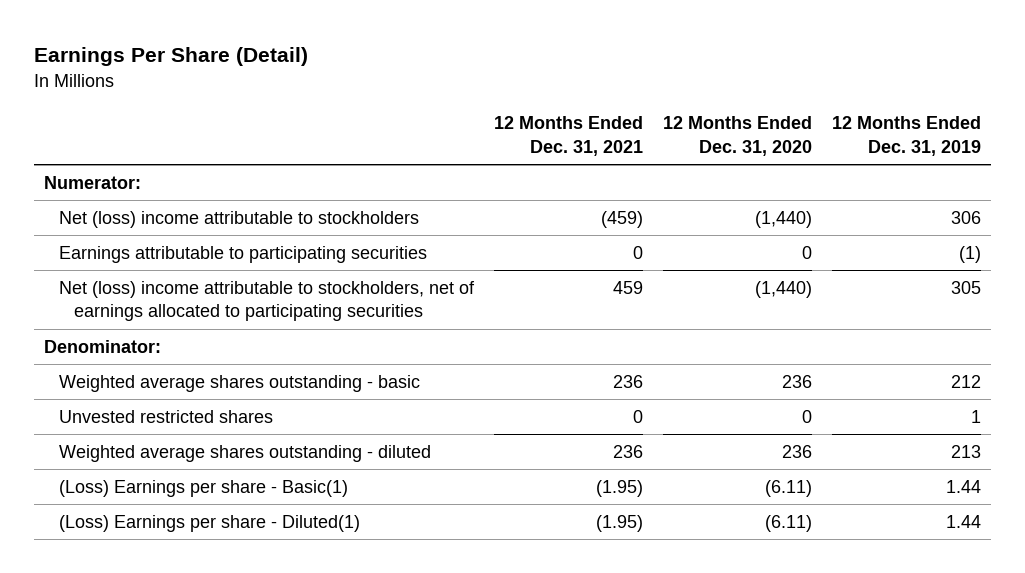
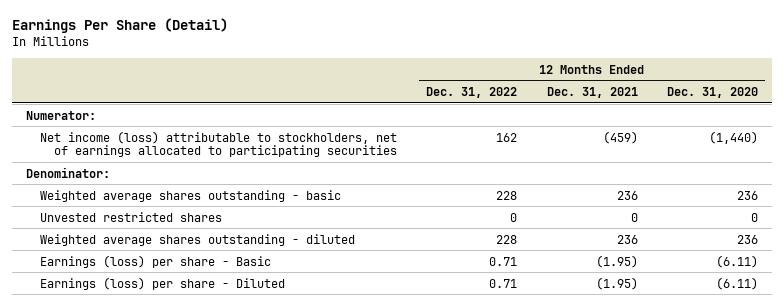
[831,116,981,156] 12 Months Ended Dec. 31, 2019 -> none
none -> [426,87,518,99] Dec. 31, 2022
[59,210,420,228] Net (loss) income attributable to stockholders -> none
[59,245,428,263] Earnings attributable to participating securities -> none
[59,280,476,322] Net (loss) income attributable to stockholders, net of earnings allocated to participating securities -> [40,130,398,158] Net income (loss) attributable to stockholders, net of earnings allocated to participating securities
[613,280,644,294] 459 -> [602,130,638,144] (459)
[59,479,349,497] (Loss) Earnings per share - Basic(1) -> [40,254,272,268] Earnings (loss) per share - Basic
[59,514,361,532] (Loss) Earnings per share - Diluted(1) -> [40,276,286,290] Earnings (loss) per share - Diluted

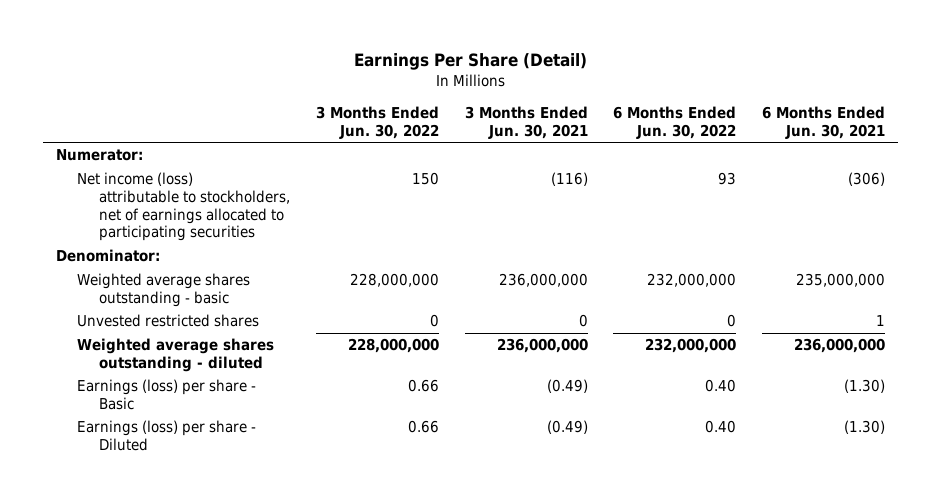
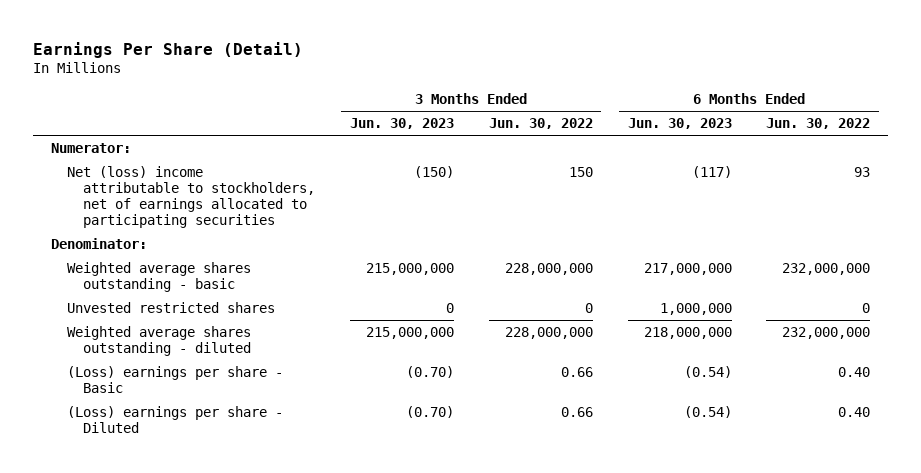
[464,105,588,139] 3 Months Ended Jun. 30, 2021 -> none
[762,105,886,139] 6 Months Ended Jun. 30, 2021 -> none
none -> [349,118,454,130] Jun. 30, 2023
none -> [627,118,732,130] Jun. 30, 2023
[77,172,290,242] Net income (loss) attributable to stockholders, net of earnings allocated to participating securities -> [66,166,316,228] Net (loss) income attributable to stockholders, net of earnings allocated to participating securities
[77,379,257,410] Earnings (loss) per share - Basic -> [66,366,283,394] (Loss) earnings per share - Basic
[77,420,257,451] Earnings (loss) per share - Diluted -> [66,406,283,434] (Loss) earnings per share - Diluted

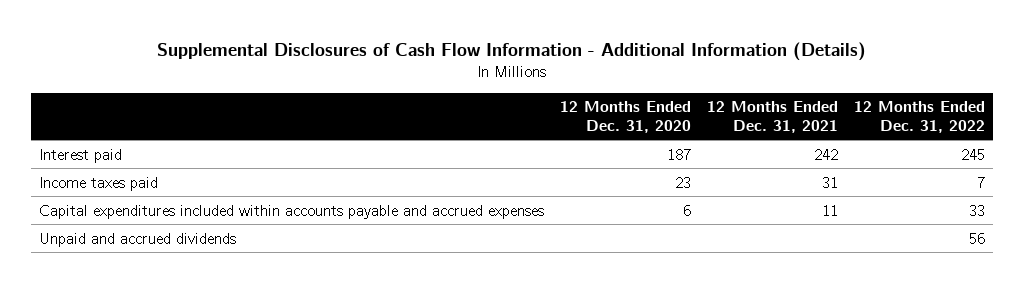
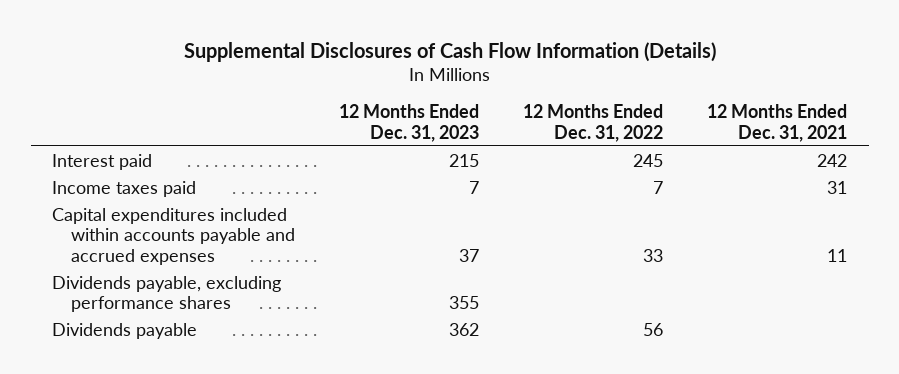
[157,41,867,61] Supplemental Disclosures of Cash Flow Information - Additional Information (Details) -> [183,41,716,62] Supplemental Disclosures of Cash Flow Information (Details)
[560,101,692,133] 12 Months Ended Dec. 31, 2020 -> none
none -> [339,103,480,142] 12 Months Ended Dec. 31, 2023
none -> [52,275,282,313] Dividends payable, excluding performance shares
[39,232,237,247] Unpaid and accrued dividends -> [52,322,198,339] Dividends payable

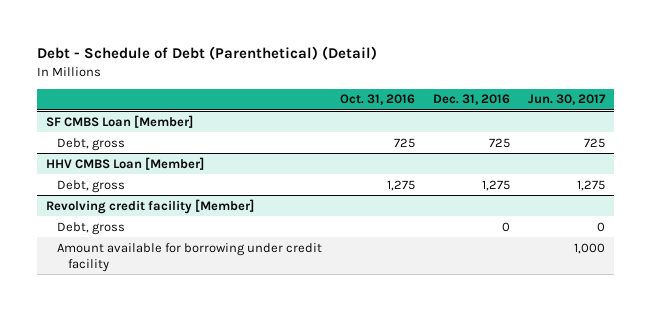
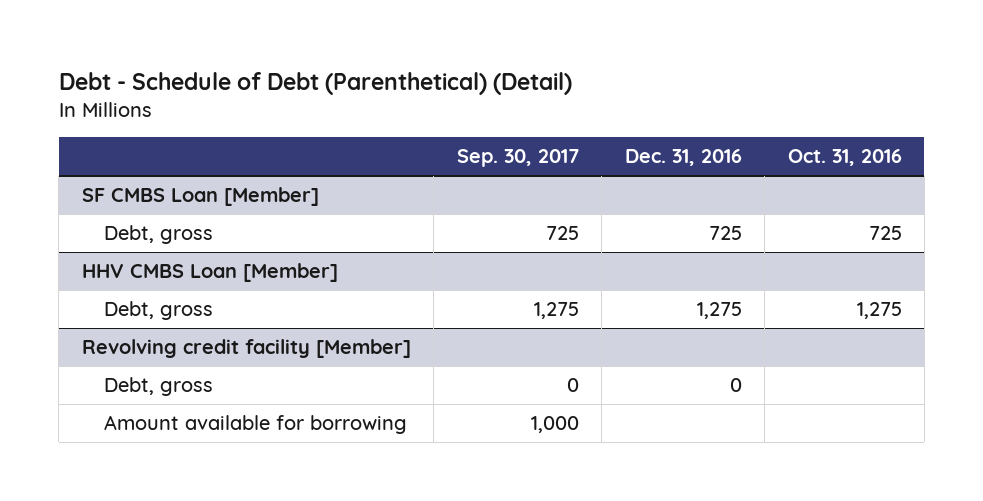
[528,94,607,106] Jun. 30, 2017 -> none
none -> [456,149,579,168] Sep. 30, 2017
[56,242,322,272] Amount available for borrowing under credit facility -> [104,415,408,435] Amount available for borrowing

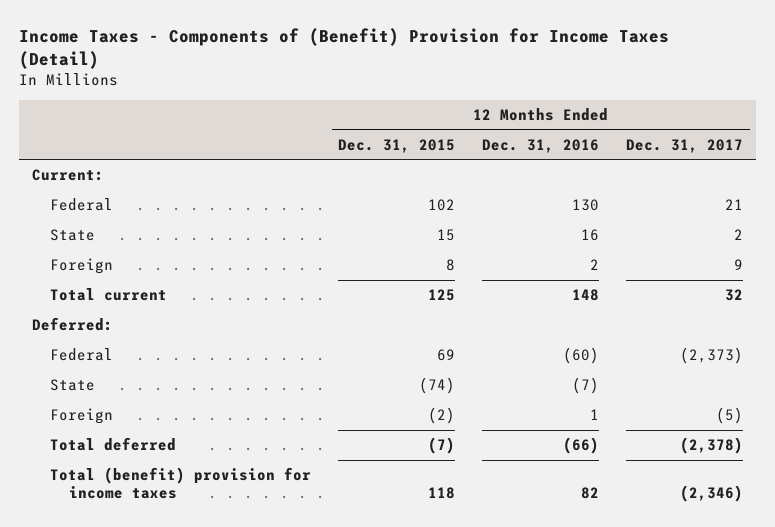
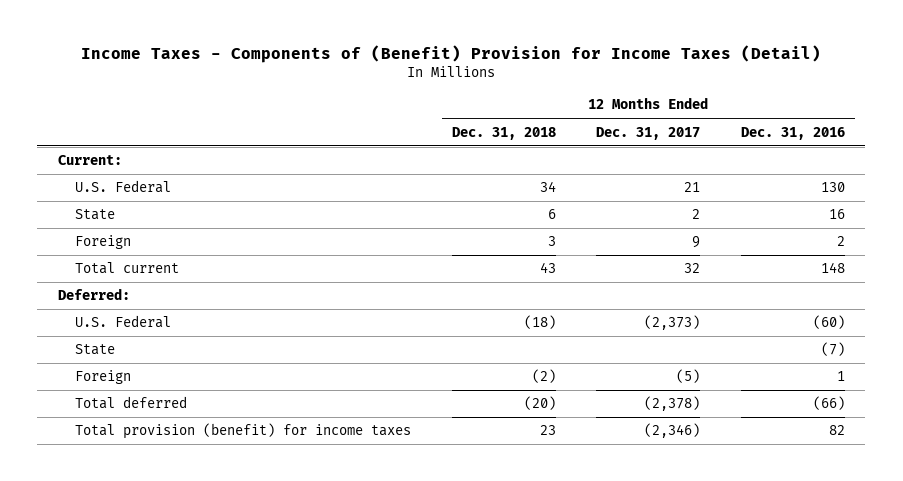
[338,138,456,153] Dec. 31, 2015 -> none
none -> [451,126,556,140] Dec. 31, 2018
[50,198,114,212] Federal -> [75,180,172,194] U.S. Federal
[50,348,114,362] Federal -> [75,315,172,329] U.S. Federal
[50,467,312,500] Total (benefit) provision for income taxes -> [75,423,412,440] Total provision (benefit) for income taxes

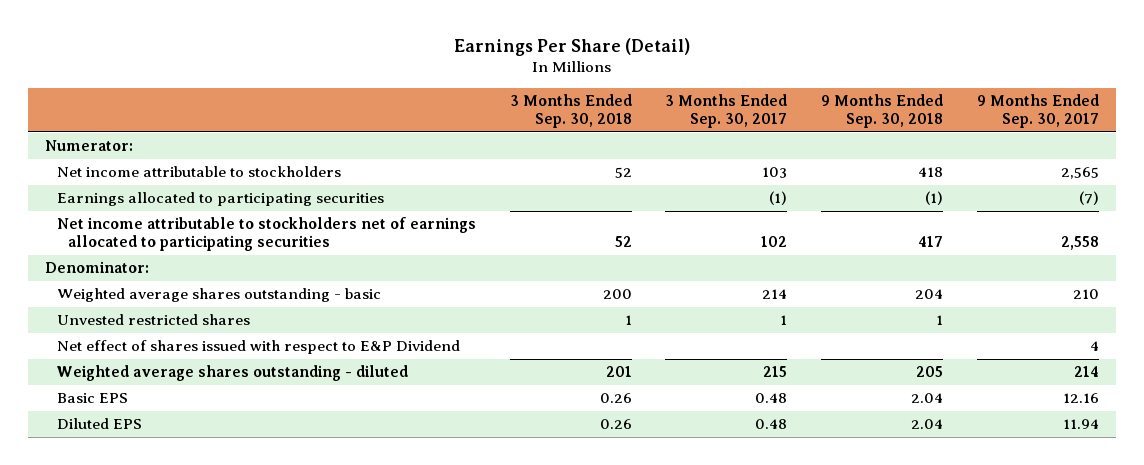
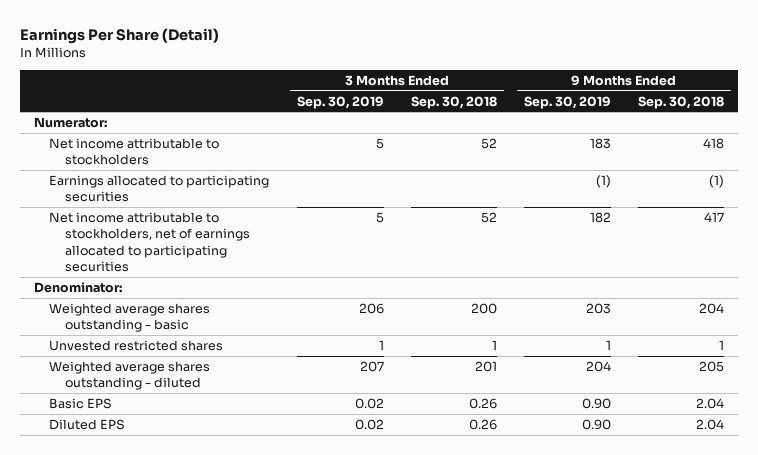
[665,93,788,129] 3 Months Ended Sep. 30, 2017 -> none
[977,93,1100,129] 9 Months Ended Sep. 30, 2017 -> none
none -> [296,95,384,109] Sep. 30, 2019
none -> [524,95,612,109] Sep. 30, 2019
[56,217,476,252] Net income attributable to stockholders net of earnings allocated to participating securities -> [49,212,251,272] Net income attributable to stockholders, net of earnings allocated to participating securities
[56,340,460,355] Net effect of shares issued with respect to E&P Dividend -> none

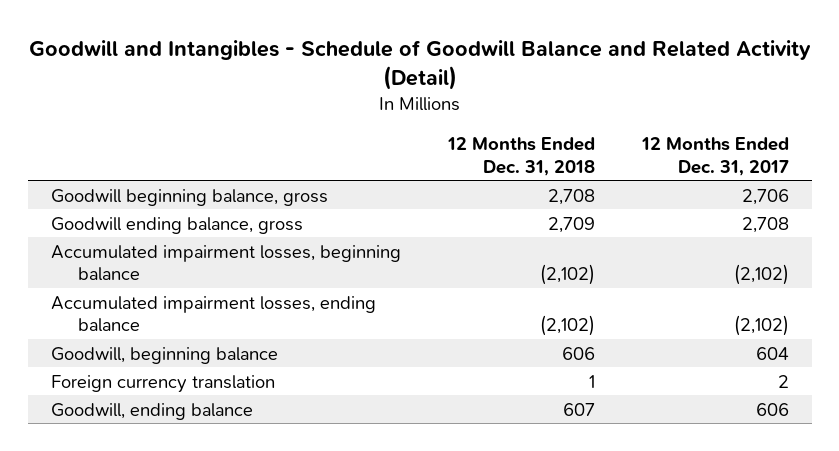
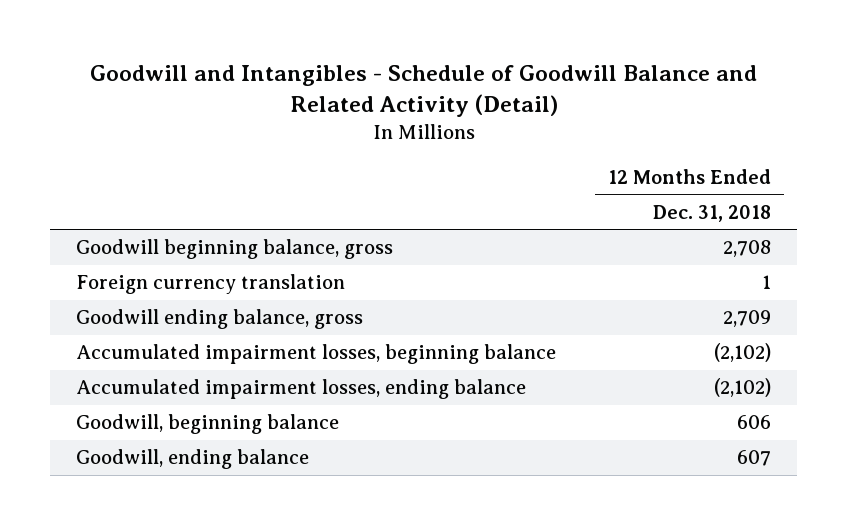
[640,136,789,176] 12 Months Ended Dec. 31, 2017 -> none
[50,374,275,393] Foreign currency translation -> [76,274,346,295] Foreign currency translation

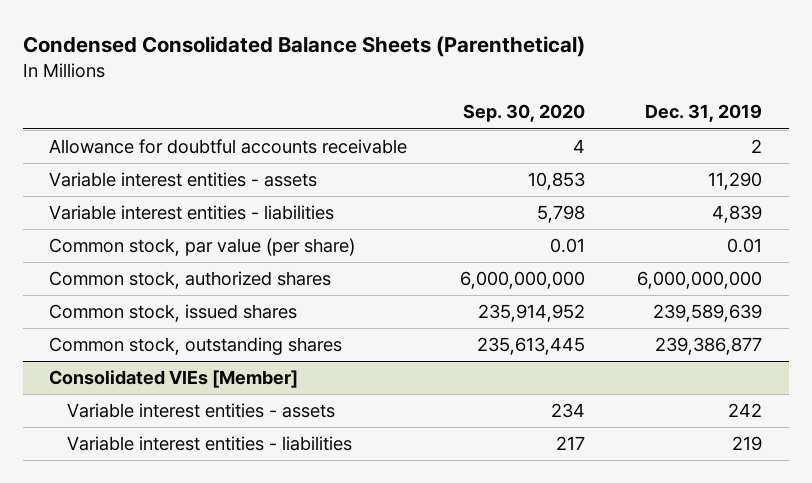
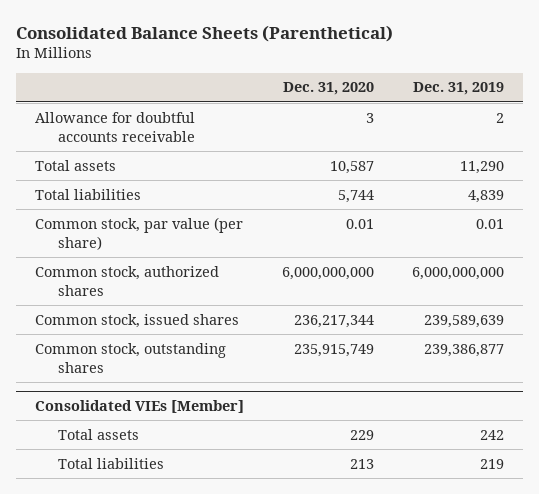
[23,35,586,57] Condensed Consolidated Balance Sheets (Parenthetical) -> [15,24,393,42] Consolidated Balance Sheets (Parenthetical)
[462,104,585,123] Sep. 30, 2020 -> none
none -> [282,82,374,96] Dec. 31, 2020
[49,172,318,188] Variable interest entities - assets -> [34,159,116,171] Total assets
[49,205,335,221] Variable interest entities - liabilities -> [34,188,141,200] Total liabilities
[66,403,335,419] Variable interest entities - assets -> [57,428,139,440] Total assets
[66,436,352,452] Variable interest entities - liabilities -> [57,457,164,469] Total liabilities

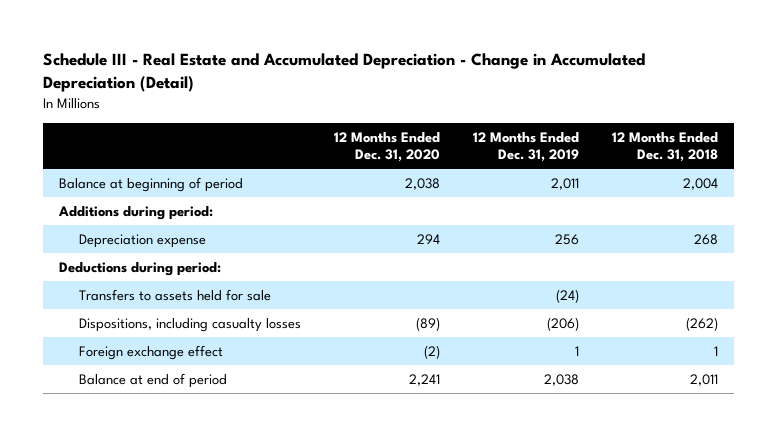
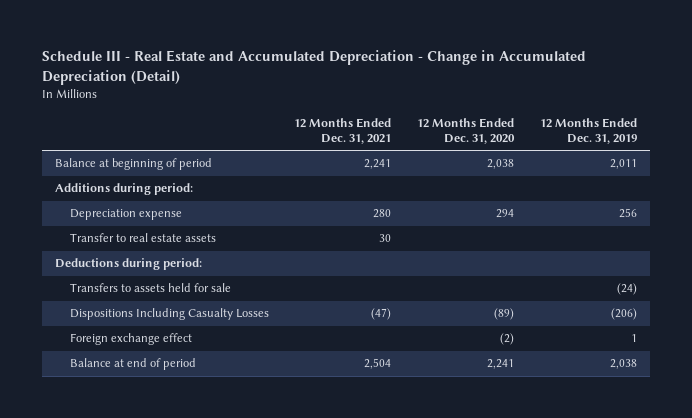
[611,131,718,162] 12 Months Ended Dec. 31, 2018 -> none
none -> [294,117,392,145] 12 Months Ended Dec. 31, 2021
none -> [69,233,216,243] Transfer to real estate assets
[79,317,302,332] Dispositions, including casualty losses -> [69,308,269,321] Dispositions Including Casualty Losses

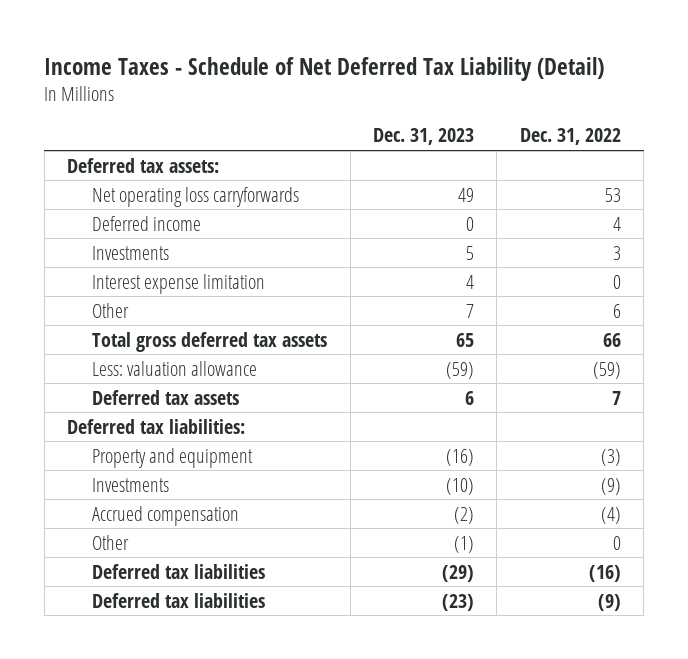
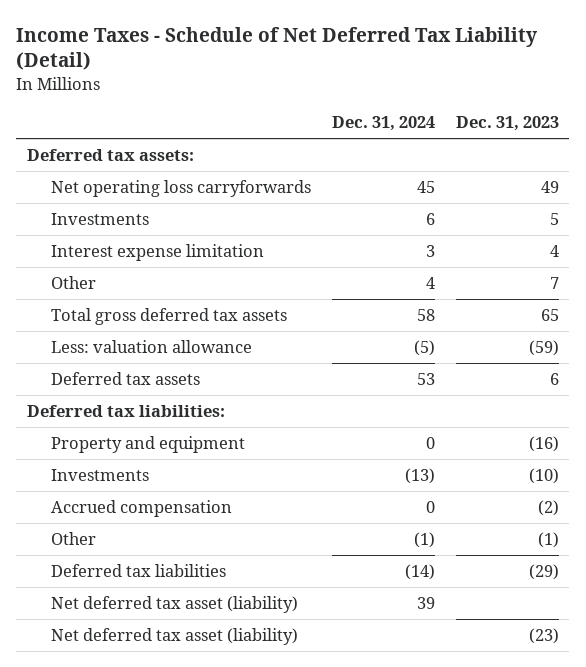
[519,128,621,146] Dec. 31, 2022 -> none
none -> [332,116,436,132] Dec. 31, 2024
[92,215,202,231] Deferred income -> none
none -> [51,595,299,613] Net deferred tax asset (liability)
[92,592,266,608] Deferred tax liabilities -> [51,627,299,645] Net deferred tax asset (liability)

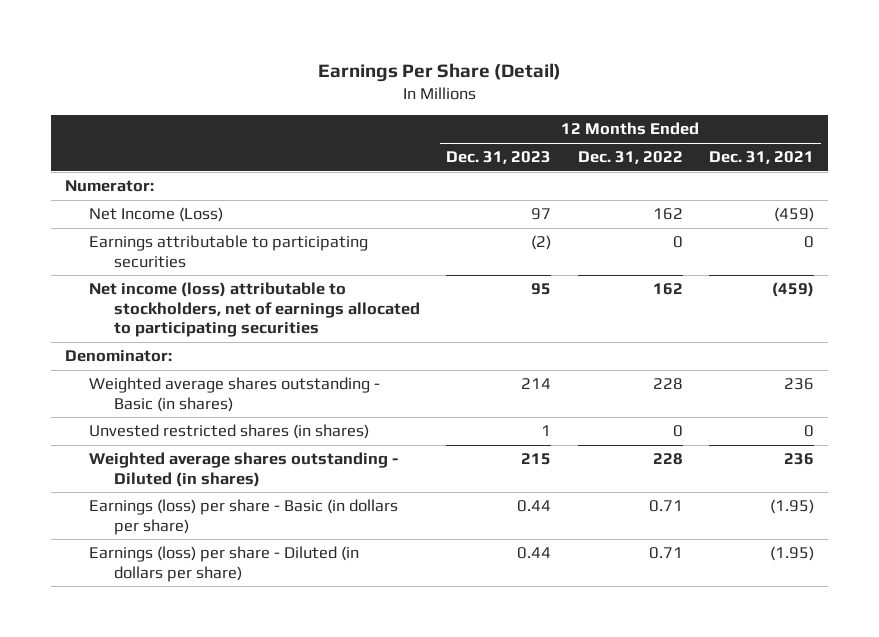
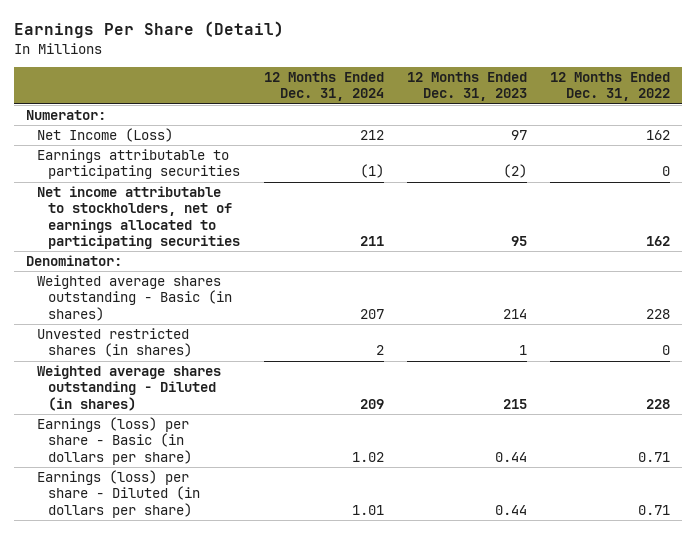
[709,151,815,165] Dec. 31, 2021 -> none
none -> [263,72,384,102] 12 Months Ended Dec. 31, 2024
[89,282,420,338] Net income (loss) attributable to stockholders, net of earnings allocated to participating securities -> [37,186,241,249] Net income attributable to stockholders, net of earnings allocated to participating securities

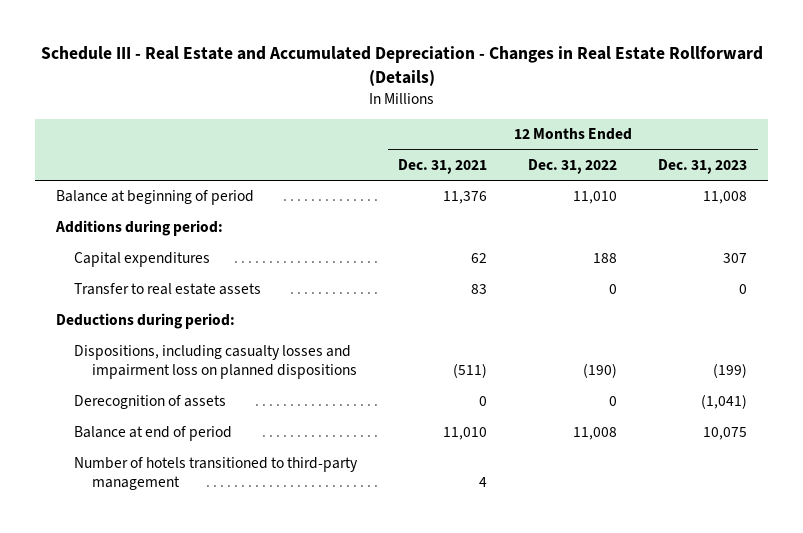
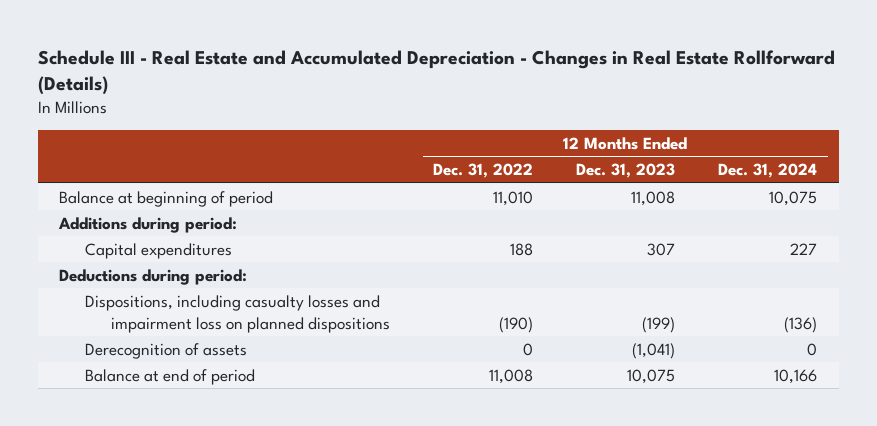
[398,159,488,175] Dec. 31, 2021 -> none
none -> [718,163,818,179] Dec. 31, 2024
[73,283,261,296] Transfer to real estate assets -> none
[73,457,358,491] Number of hotels transitioned to third-party management -> none

